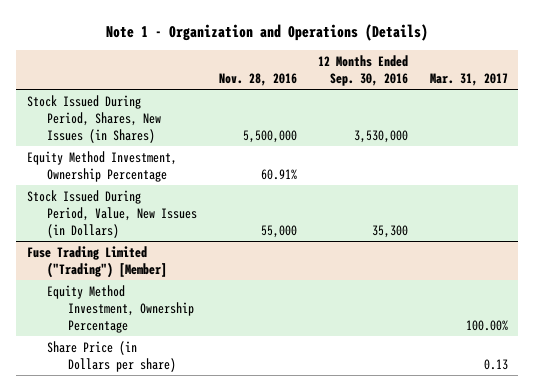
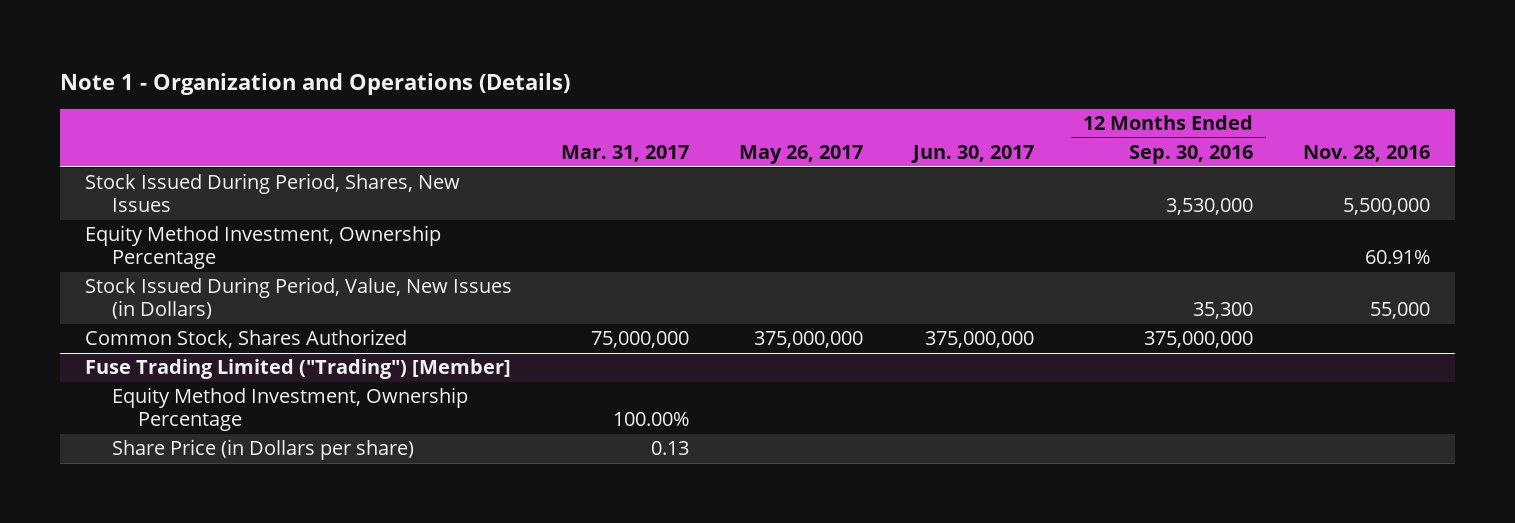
none -> [739,145,864,165] May 26, 2017
none -> [910,145,1034,164] Jun. 30, 2017
[26,94,162,143] Stock Issued During Period, Shares, New Issues (in Shares) -> [84,173,460,213] Stock Issued During Period, Shares, New Issues
none -> [84,329,407,349] Common Stock, Shares Authorized

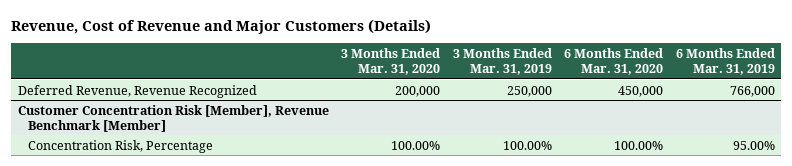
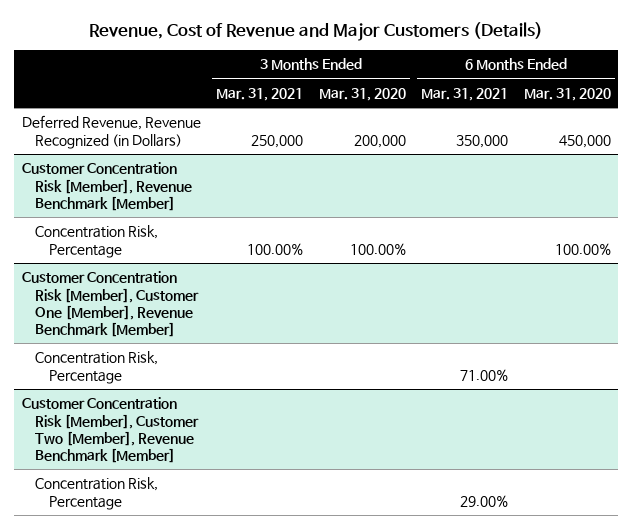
[452,47,552,75] 3 Months Ended Mar. 31, 2019 -> none
[675,47,775,75] 6 Months Ended Mar. 31, 2019 -> none
none -> [216,87,304,101] Mar. 31, 2021
none -> [421,87,509,101] Mar. 31, 2021
[17,84,257,98] Deferred Revenue, Revenue Recognized -> [21,115,201,149] Deferred Revenue, Revenue Recognized (in Dollars)
none -> [21,271,200,337] Customer Concentration Risk [Member], Customer One [Member], Revenue Benchmark [Member]
none -> [35,351,159,384] Concentration Risk, Percentage
none -> [21,397,200,463] Customer Concentration Risk [Member], Customer Two [Member], Revenue Benchmark [Member]
none -> [35,477,159,510] Concentration Risk, Percentage

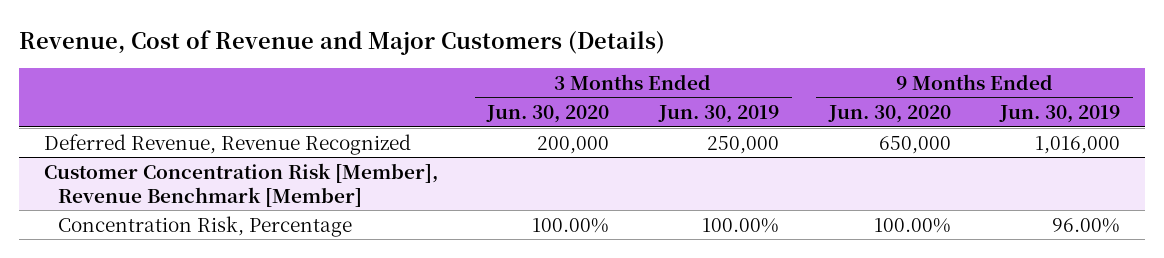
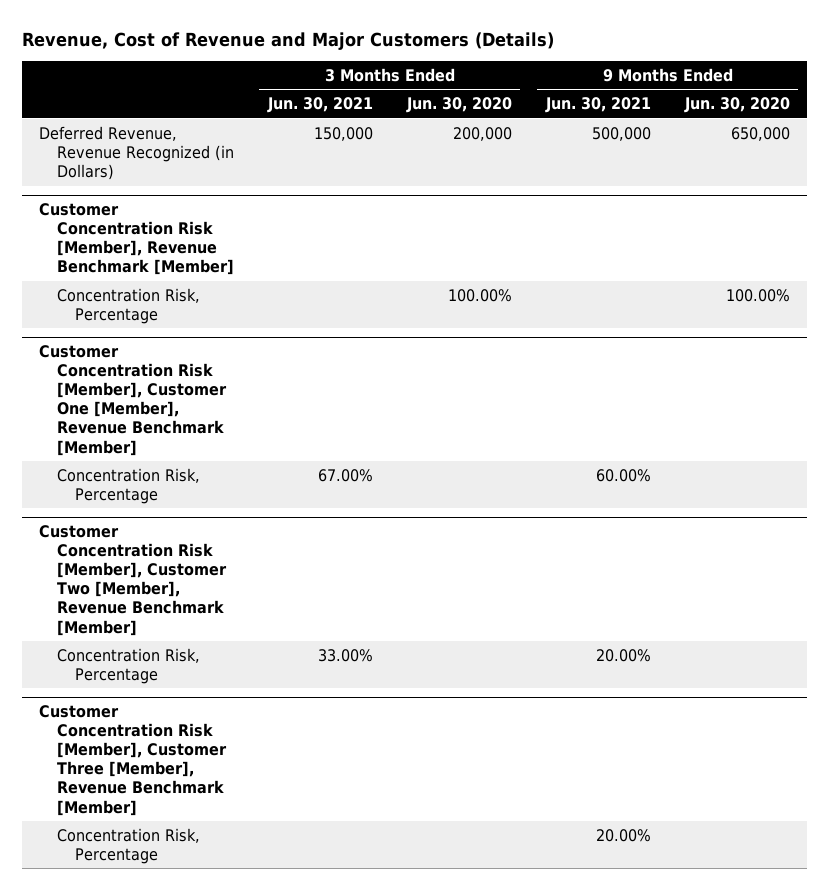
[658,105,780,124] Jun. 30, 2019 -> none
[999,105,1121,124] Jun. 30, 2019 -> none
none -> [266,97,373,114] Jun. 30, 2021
none -> [544,97,651,114] Jun. 30, 2021
[43,133,411,155] Deferred Revenue, Revenue Recognized -> [38,125,234,180] Deferred Revenue, Revenue Recognized (in Dollars)
none -> [38,345,227,456] Customer Concentration Risk [Member], Customer One [Member], Revenue Benchmark [Member]
none -> [56,467,200,504] Concentration Risk, Percentage
none -> [38,525,227,636] Customer Concentration Risk [Member], Customer Two [Member], Revenue Benchmark [Member]
none -> [56,647,200,684] Concentration Risk, Percentage
none -> [38,705,227,816] Customer Concentration Risk [Member], Customer Three [Member], Revenue Benchmark [Member]
none -> [56,827,200,864] Concentration Risk, Percentage

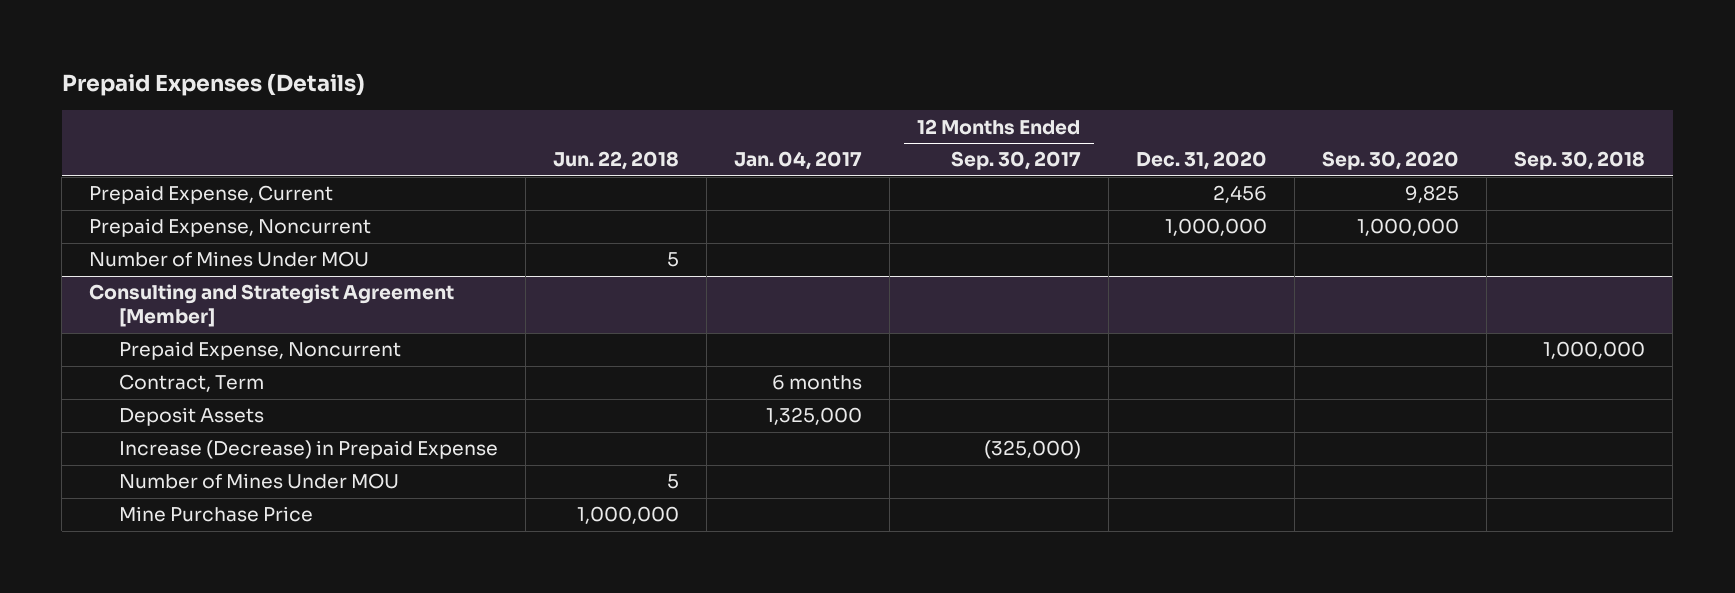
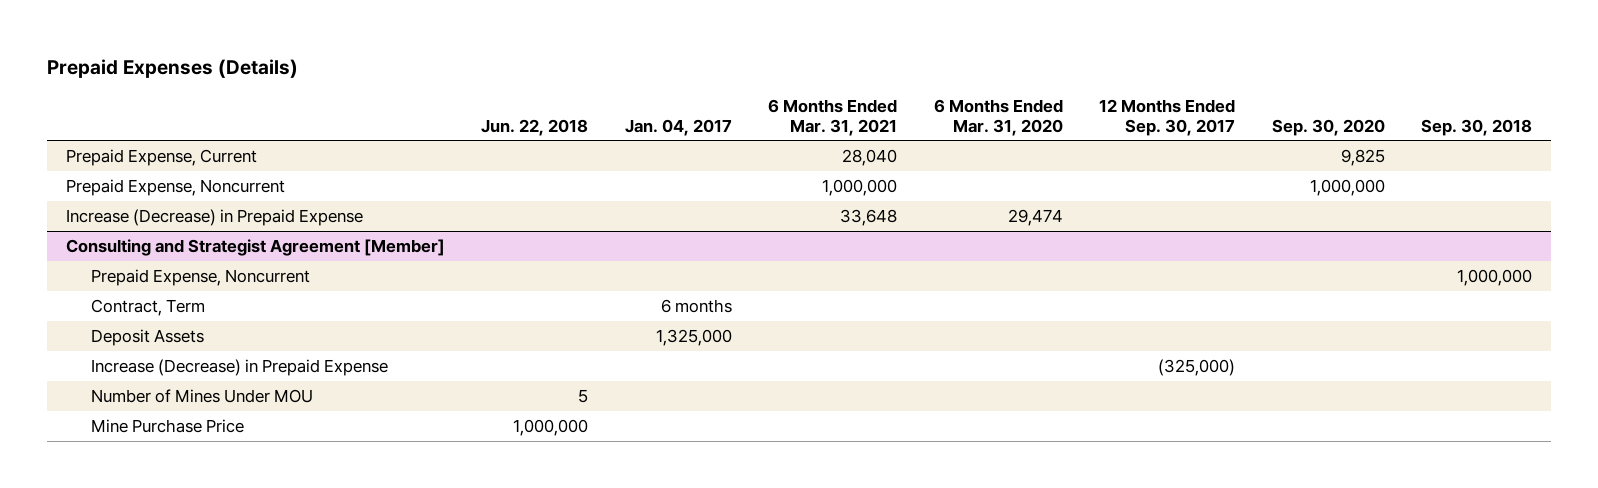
[1135,151,1267,171] Dec. 31, 2020 -> none
none -> [768,98,898,136] 6 Months Ended Mar. 31, 2021
none -> [933,98,1063,136] 6 Months Ended Mar. 31, 2020
[89,251,370,268] Number of Mines Under MOU -> none
none -> [65,208,363,226] Increase (Decrease) in Prepaid Expense

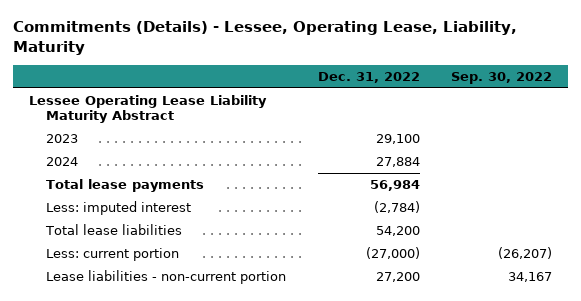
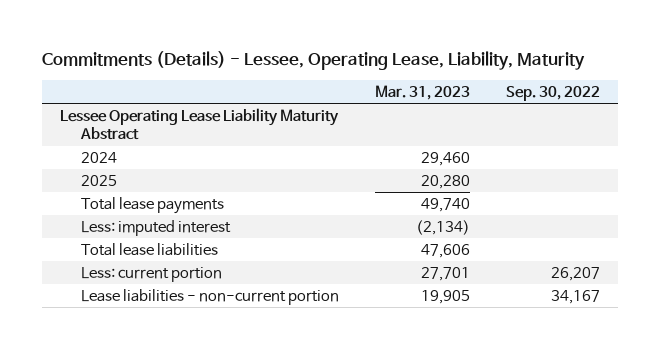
[317,71,420,83] Dec. 31, 2022 -> none
none -> [374,85,470,101] Mar. 31, 2023
[45,134,78,144] 2023 -> none
none -> [80,175,117,187] 2025
[498,247,553,260] (26,207) -> [550,267,600,282] 26,207

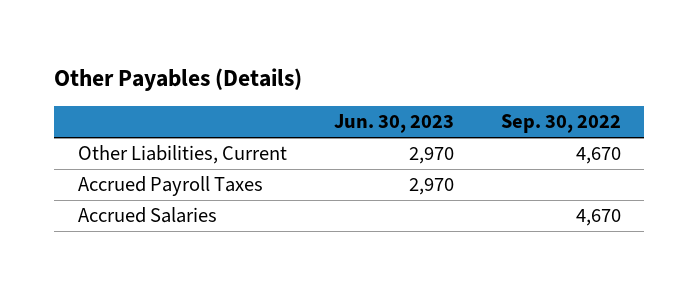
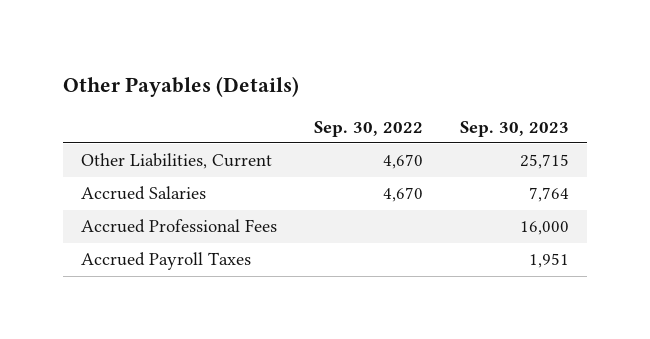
[333,114,454,134] Jun. 30, 2023 -> none
none -> [459,120,569,137] Sep. 30, 2023
none -> [81,219,278,234] Accrued Professional Fees
[77,176,263,197] Accrued Payroll Taxes -> [81,252,252,271] Accrued Payroll Taxes

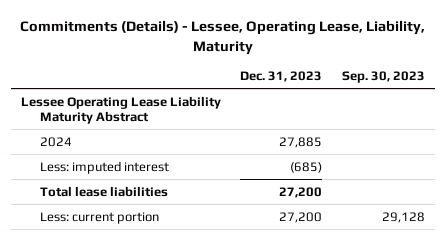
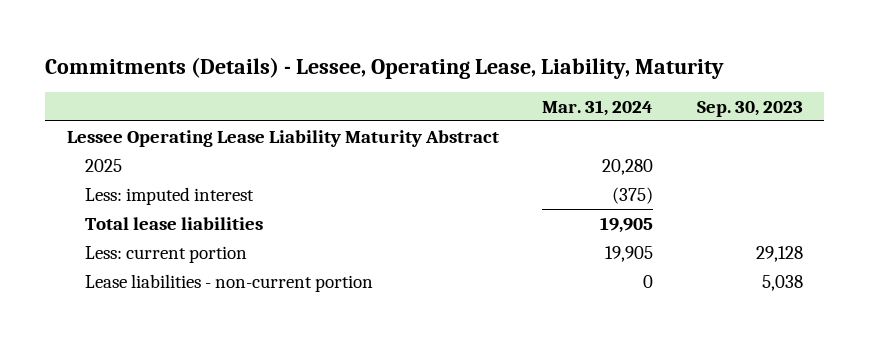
[240,71,323,83] Dec. 31, 2023 -> none
none -> [542,99,654,116] Mar. 31, 2024
[40,136,73,147] 2024 -> [85,158,123,172] 2025
none -> [85,273,374,292] Lease liabilities - non-current portion

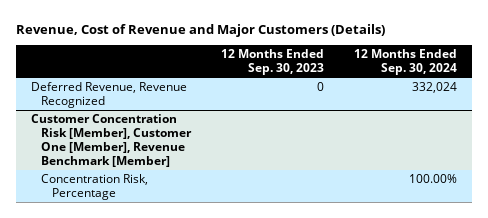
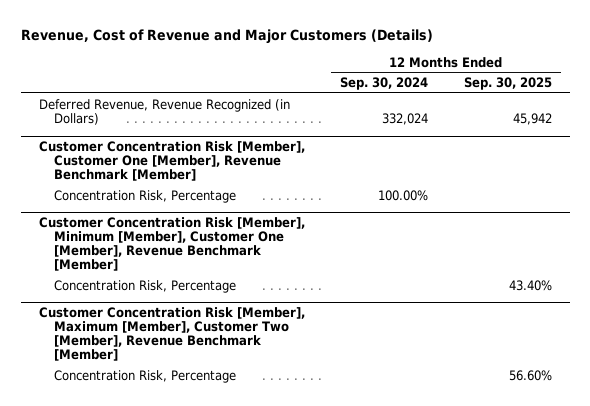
[220,49,324,76] 12 Months Ended Sep. 30, 2023 -> none
none -> [463,77,552,91] Sep. 30, 2025
[30,82,187,109] Deferred Revenue, Revenue Recognized -> [38,98,290,125] Deferred Revenue, Revenue Recognized (in Dollars)
none -> [38,216,305,272] Customer Concentration Risk [Member], Minimum [Member], Customer One [Member], Revenue Benchmark [Member]
none -> [53,279,236,293] Concentration Risk, Percentage
none -> [38,306,305,362] Customer Concentration Risk [Member], Maximum [Member], Customer Two [Member], Revenue Benchmark [Member]
none -> [53,369,236,383] Concentration Risk, Percentage

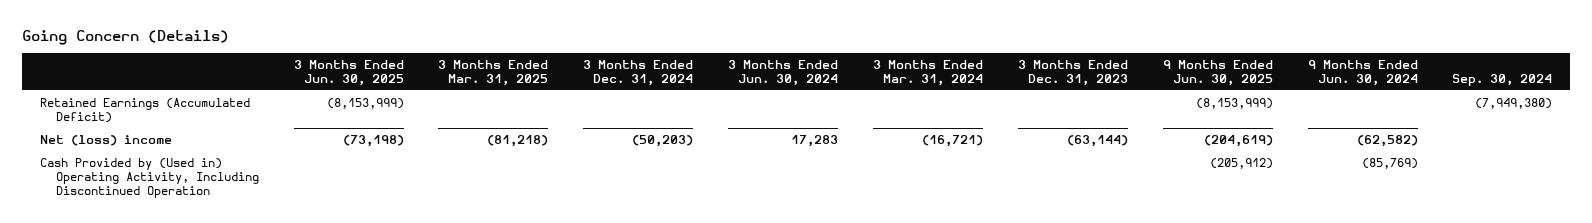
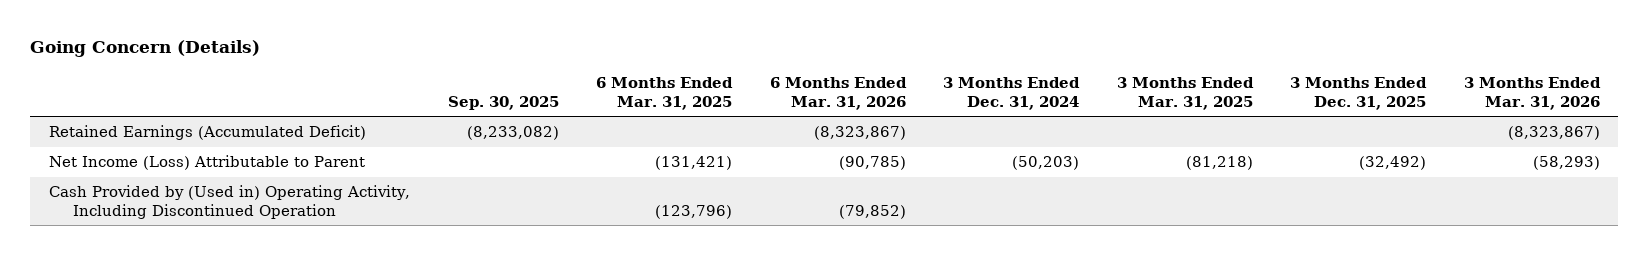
[293,60,404,86] 3 Months Ended Jun. 30, 2025 -> none
[728,60,839,86] 3 Months Ended Jun. 30, 2024 -> none
[873,60,984,86] 3 Months Ended Mar. 31, 2024 -> none
[1017,60,1128,86] 3 Months Ended Dec. 31, 2023 -> none
[1162,60,1273,86] 9 Months Ended Jun. 30, 2025 -> none
[1307,60,1418,86] 9 Months Ended Jun. 30, 2024 -> none
[1452,73,1553,86] Sep. 30, 2024 -> none
none -> [447,95,559,110] Sep. 30, 2025
none -> [596,77,734,110] 6 Months Ended Mar. 31, 2025
none -> [769,77,907,110] 6 Months Ended Mar. 31, 2026
none -> [1290,77,1428,110] 3 Months Ended Dec. 31, 2025
none -> [1463,77,1601,110] 3 Months Ended Mar. 31, 2026
[39,134,172,146] Net (loss) income -> [49,155,366,171] Net Income (Loss) Attributable to Parent

